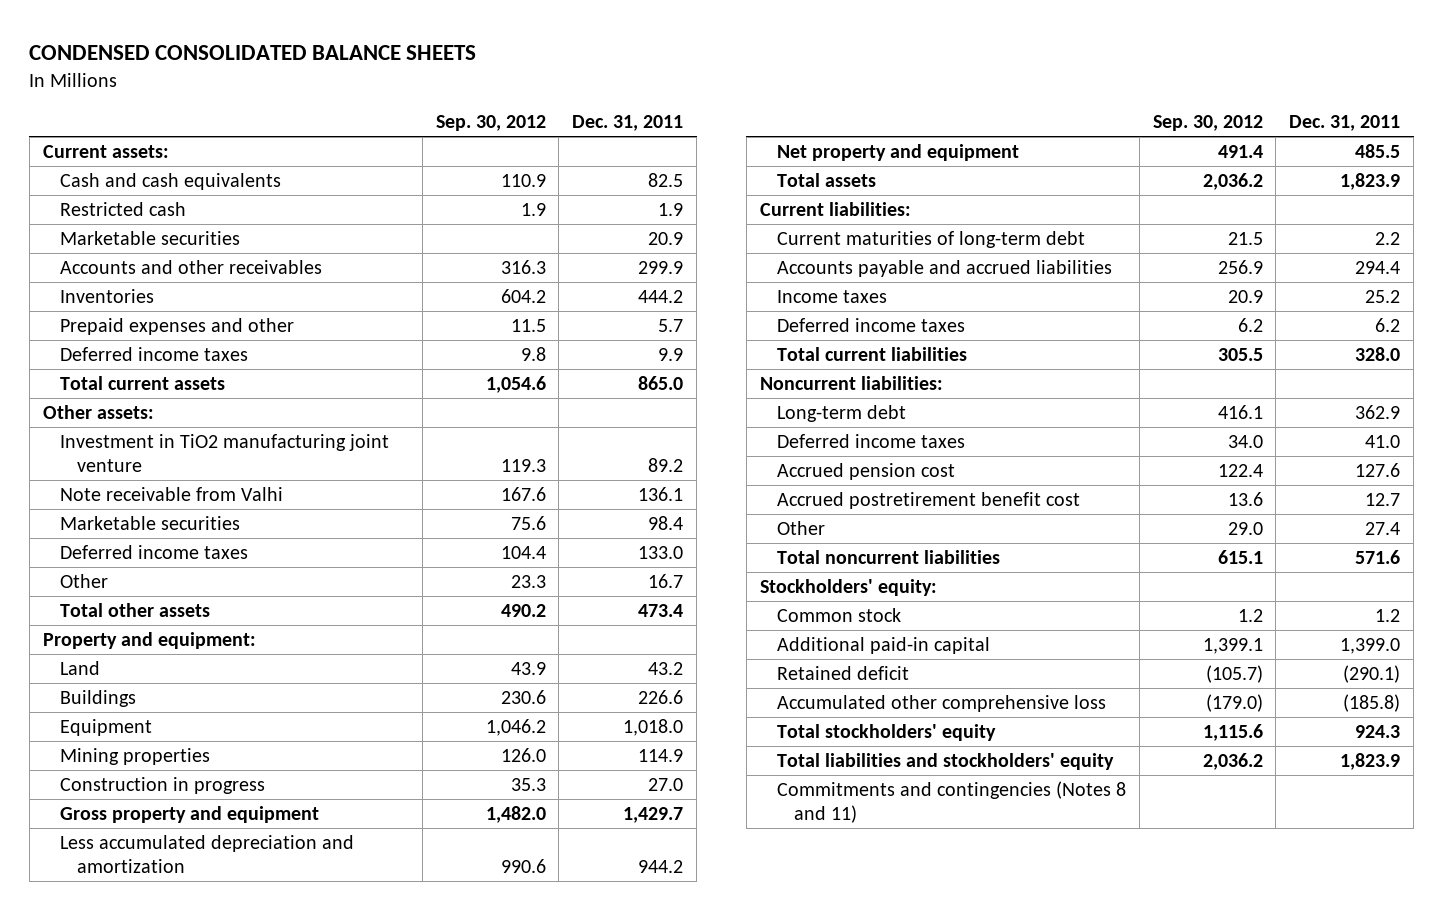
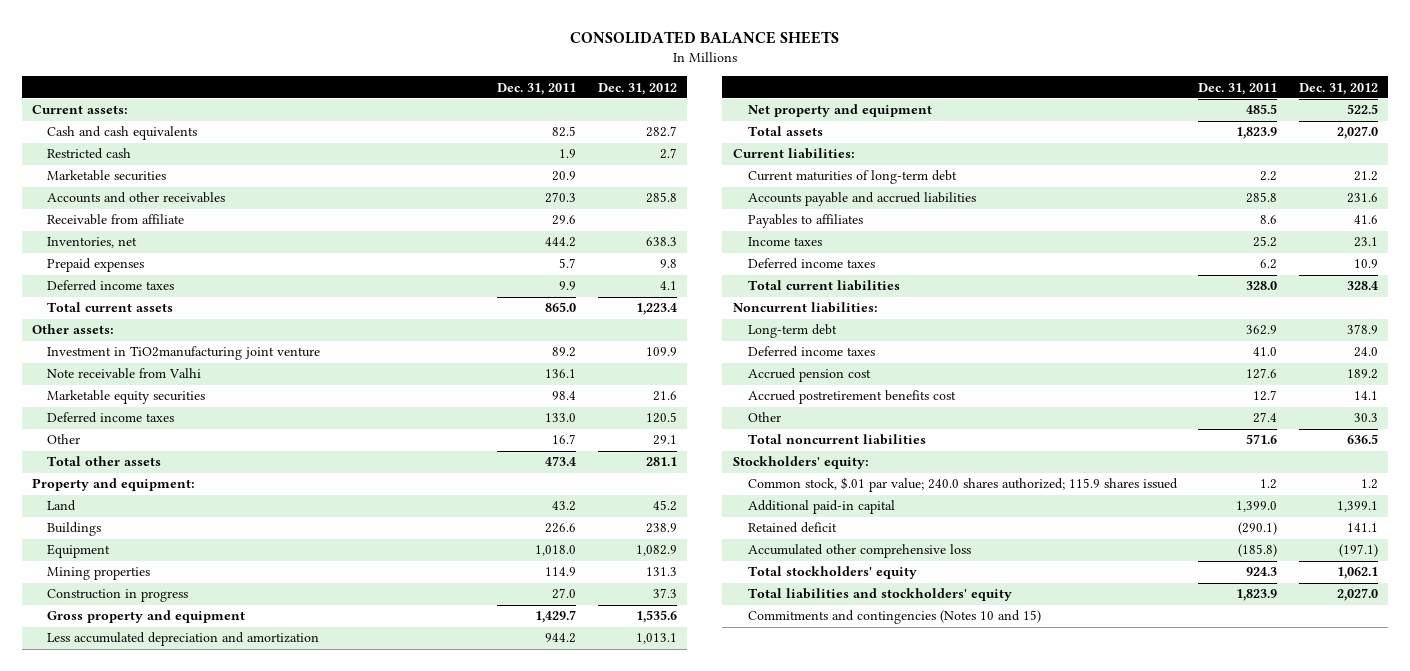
[29,45,477,61] CONDENSED CONSOLIDATED BALANCE SHEETS -> [569,31,839,45] CONSOLIDATED BALANCE SHEETS
[435,114,546,131] Sep. 30, 2012 -> none
none -> [597,82,677,95] Dec. 31, 2012
[638,261,684,275] 299.9 -> [545,192,577,204] 270.3
none -> [46,214,184,226] Receivable from affiliate
[59,289,154,304] Inventories -> [46,237,137,249] Inventories, net
[59,318,294,336] Prepaid expenses and other -> [46,258,144,273] Prepaid expenses
[59,434,389,473] Investment in TiO2 manufacturing joint venture -> [46,346,320,361] Investment in TiO2manufacturing joint venture
[59,516,240,531] Marketable securities -> [46,390,205,405] Marketable equity securities
[1355,261,1401,275] 294.4 -> [1246,192,1278,204] 285.8
none -> [747,214,863,229] Payables to affiliates
[776,492,1080,510] Accrued postretirement benefit cost -> [747,390,956,405] Accrued postretirement benefits cost
[776,608,901,623] Common stock -> [747,477,1178,493] Common stock, $.01 par value; 240.0 shares authorized; 115.9 shares issued
[776,781,1126,824] Commitments and contingencies (Notes 8 and 11) -> [747,610,1041,625] Commitments and contingencies (Notes 10 and 15)

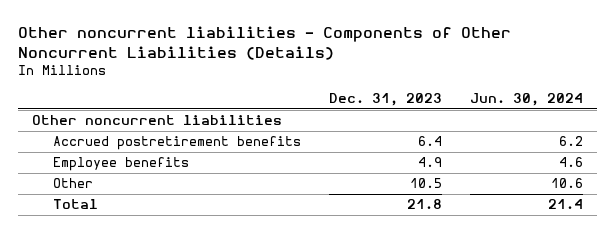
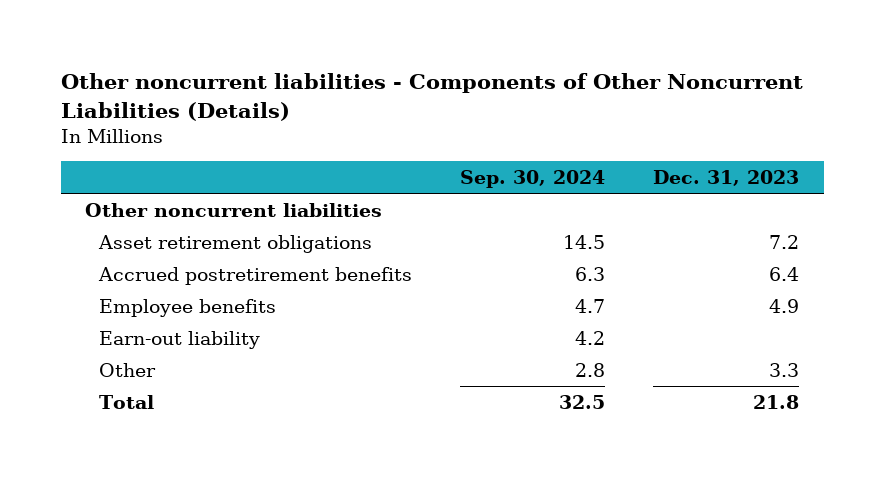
[469,93,583,107] Jun. 30, 2024 -> none
none -> [460,169,606,188] Sep. 30, 2024
none -> [97,234,372,253] Asset retirement obligations
none -> [98,330,260,349] Earn-out liability
[409,178,442,189] 10.5 -> [769,362,800,377] 3.3

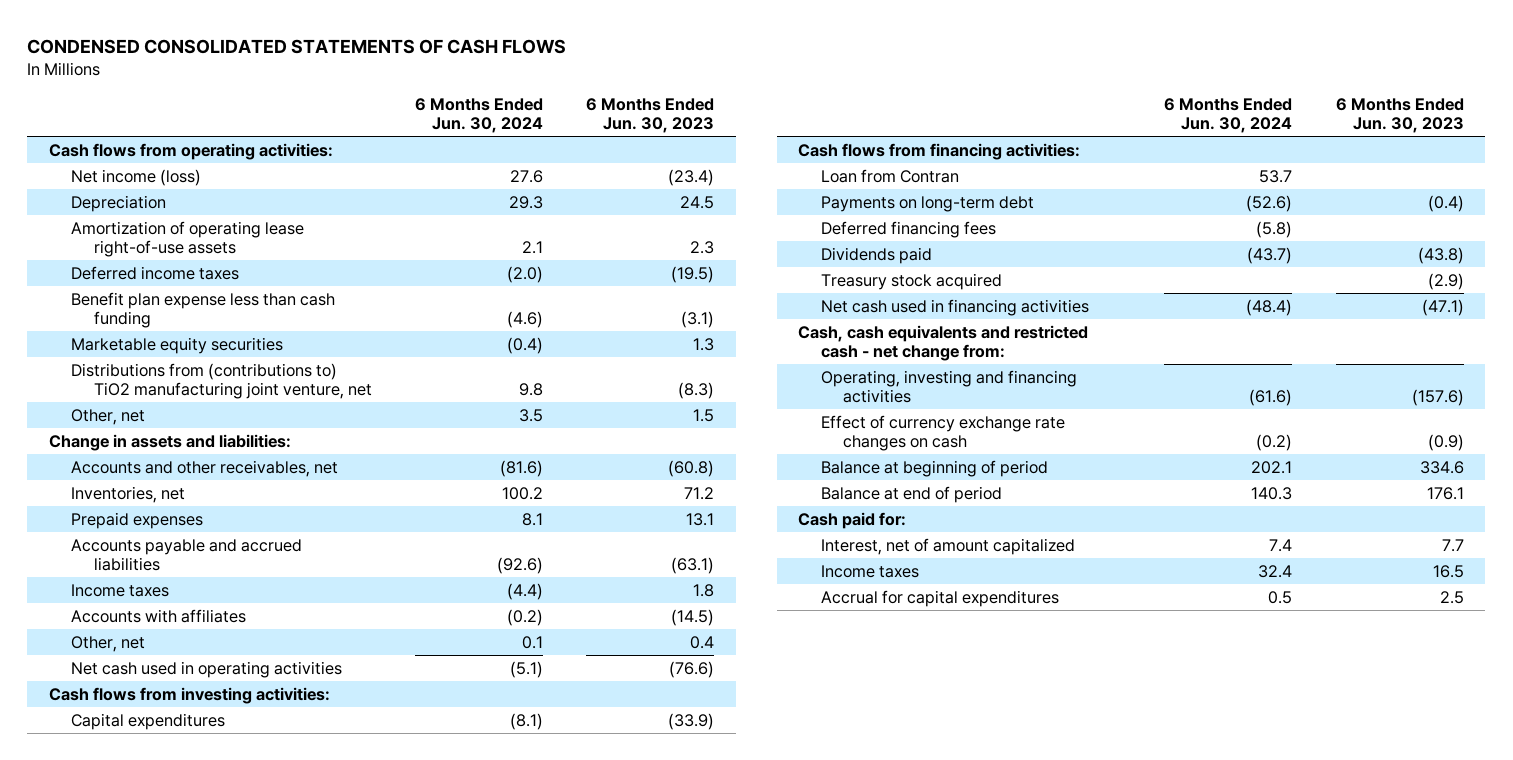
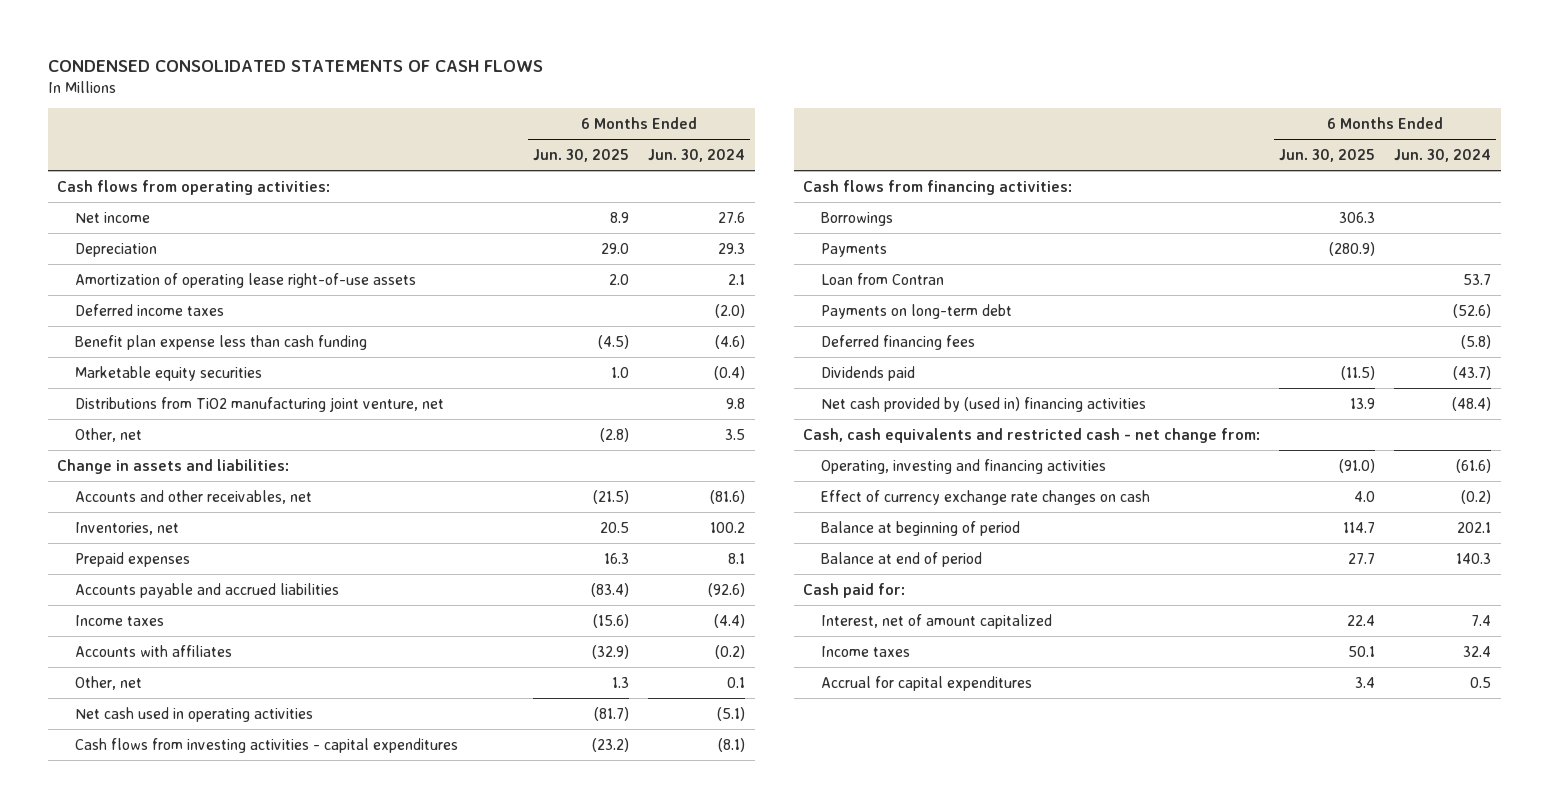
[586,97,715,134] 6 Months Ended Jun. 30, 2023 -> none
none -> [533,148,630,162] Jun. 30, 2025
[71,168,202,186] Net income (loss) -> [75,211,151,223] Net income
[71,362,372,400] Distributions from (contributions to) TiO2 manufacturing joint venture, net -> [75,396,445,412] Distributions from TiO2 manufacturing joint venture, net
[49,686,331,704] Cash flows from investing activities: -> none
[71,712,226,730] Capital expenditures -> [75,737,459,753] Cash flows from investing activities - capital expenditures
none -> [820,211,893,226] Borrowings
none -> [820,242,887,257] Payments
[820,272,1002,290] Treasury stock acquired -> none
[820,298,1089,316] Net cash used in financing activities -> [820,396,1146,412] Net cash provided by (used in) financing activities

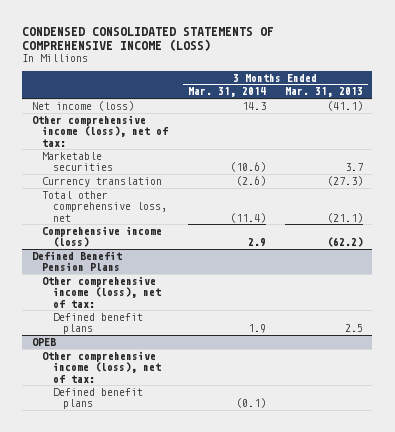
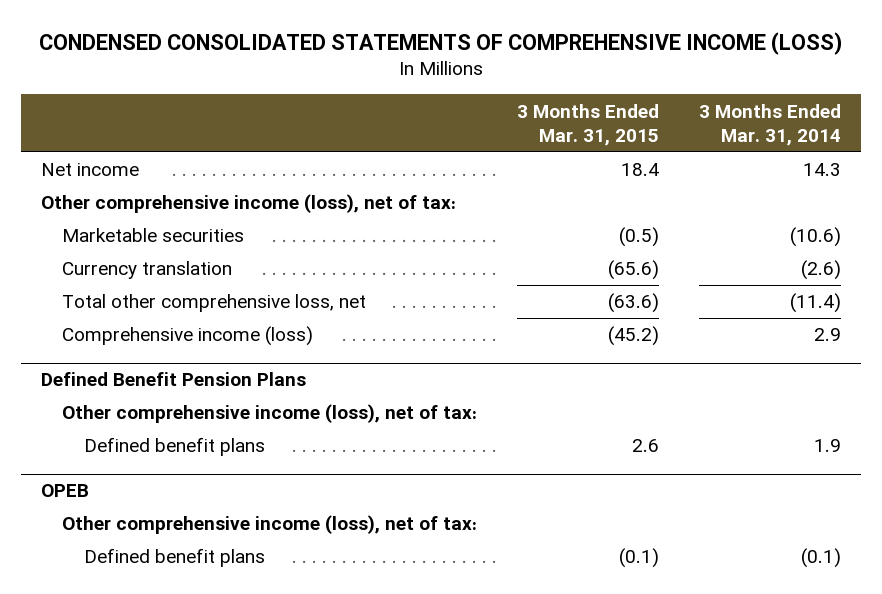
[284,87,363,98] Mar. 31, 2013 -> none
none -> [517,103,660,147] 3 Months Ended Mar. 31, 2015
[32,101,135,112] Net income (loss) -> [40,163,139,177] Net income

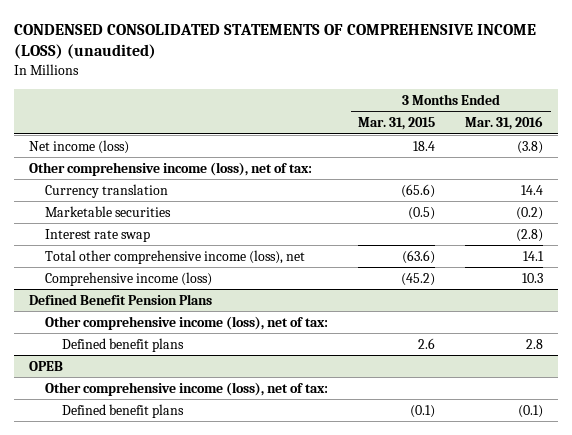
[39,31,843,55] CONDENSED CONSOLIDATED STATEMENTS OF COMPREHENSIVE INCOME (LOSS) -> [13,23,536,60] CONDENSED CONSOLIDATED STATEMENTS OF COMPREHENSIVE INCOME (LOSS) (unaudited)
[699,103,842,147] 3 Months Ended Mar. 31, 2014 -> none
none -> [465,116,544,131] Mar. 31, 2016
[40,163,139,177] Net income -> [28,139,129,154] Net income (loss)
[62,228,245,243] Marketable securities -> [45,205,172,217] Marketable securities
none -> [45,228,151,242] Interest rate swap
[62,294,367,313] Total other comprehensive loss, net -> [45,249,306,264] Total other comprehensive income (loss), net

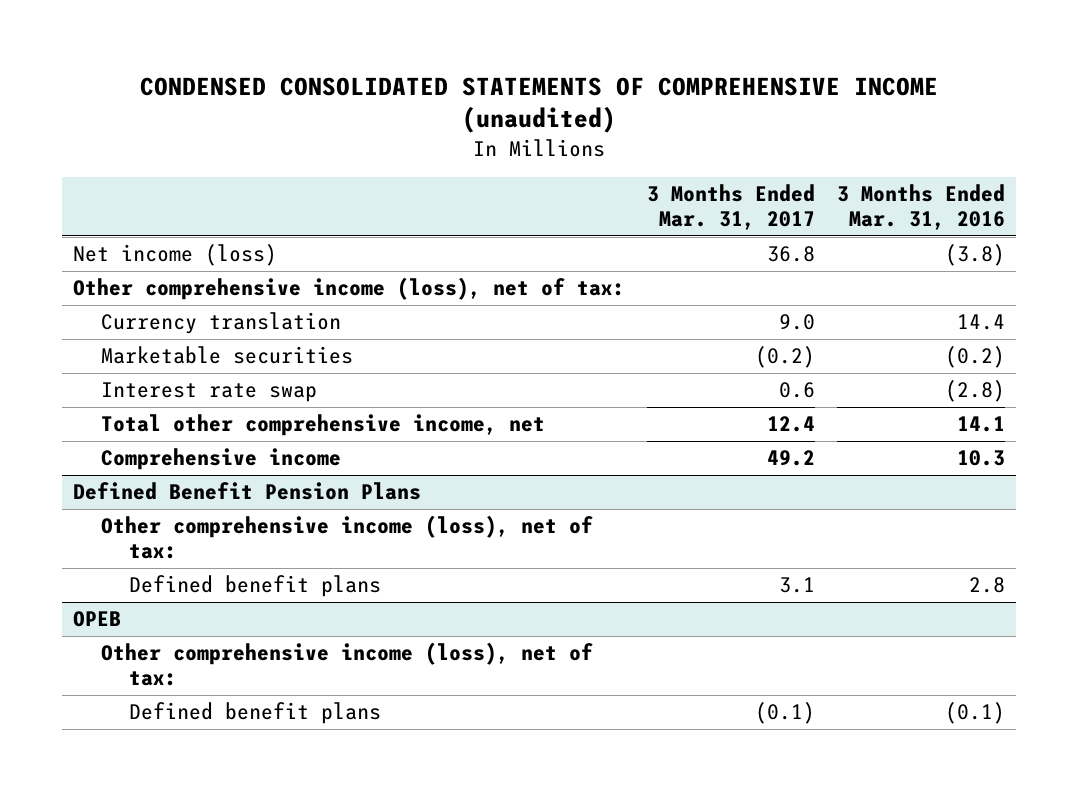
[13,23,536,60] CONDENSED CONSOLIDATED STATEMENTS OF COMPREHENSIVE INCOME (LOSS) (unaudited) -> [140,76,939,134] CONDENSED CONSOLIDATED STATEMENTS OF COMPREHENSIVE INCOME (unaudited)
[358,117,436,131] Mar. 31, 2015 -> none
none -> [647,184,816,231] 3 Months Ended Mar. 31, 2017
[45,249,306,264] Total other comprehensive income (loss), net -> [101,414,546,437] Total other comprehensive income, net
[45,271,213,286] Comprehensive income (loss) -> [101,448,342,471] Comprehensive income

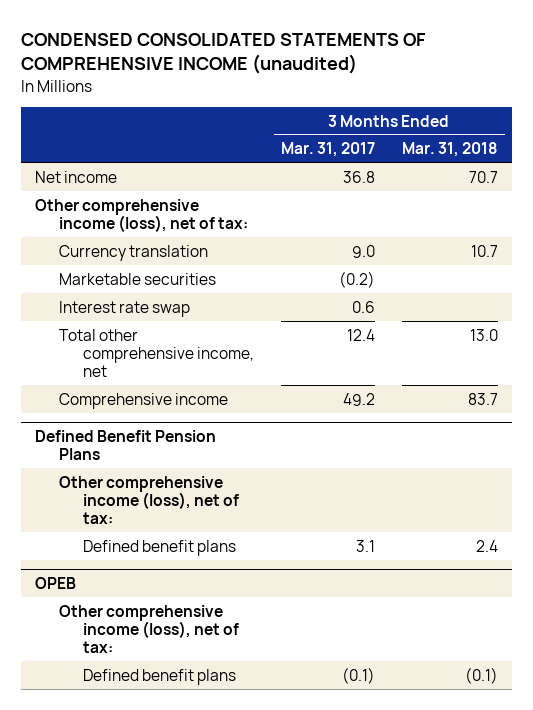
[837,184,1006,231] 3 Months Ended Mar. 31, 2016 -> none
none -> [402,142,499,158] Mar. 31, 2018
[72,244,277,267] Net income (loss) -> [35,170,118,183] Net income

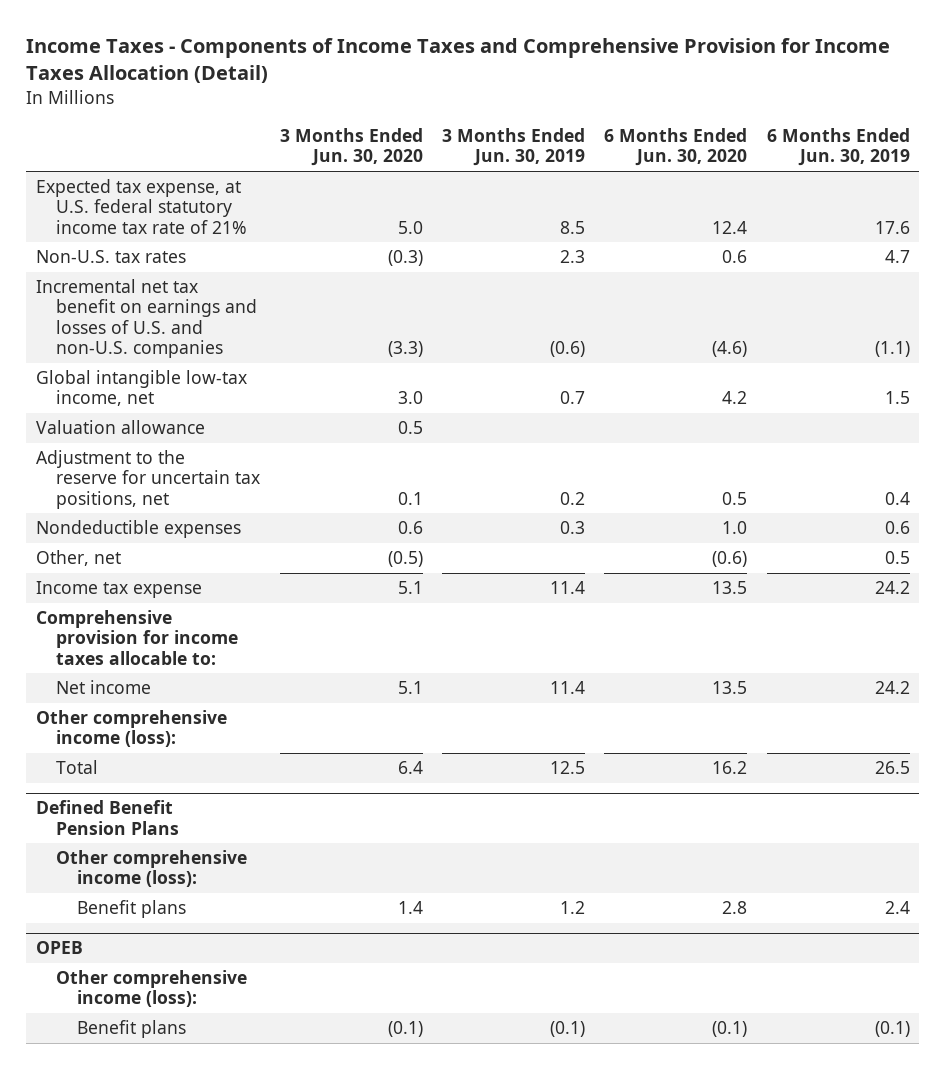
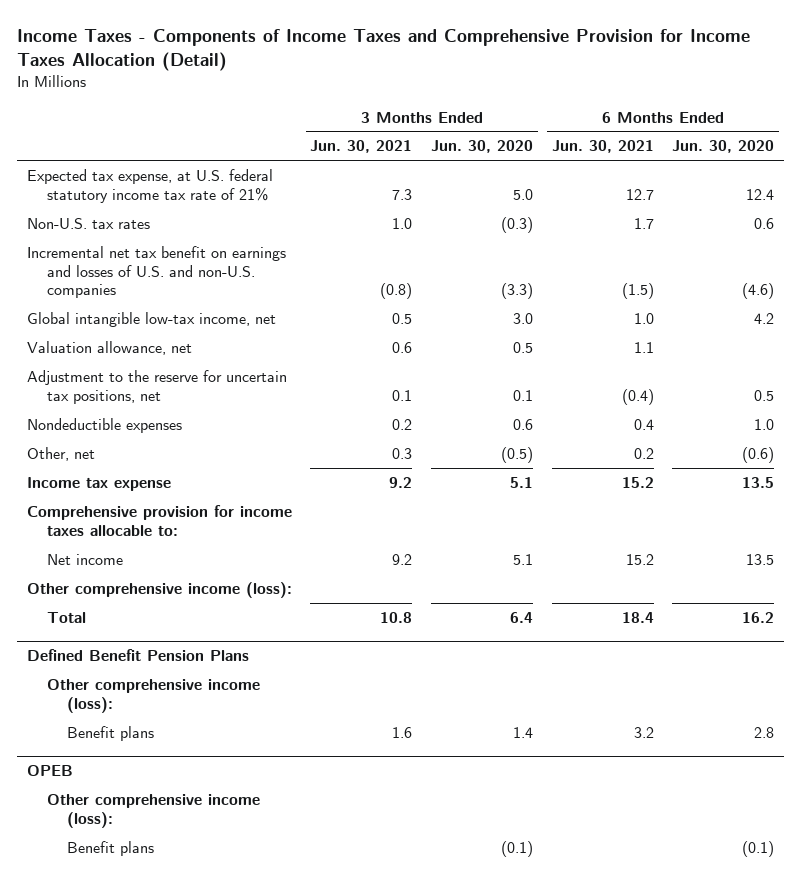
[442,128,586,167] 3 Months Ended Jun. 30, 2019 -> none
[766,128,910,167] 6 Months Ended Jun. 30, 2019 -> none
none -> [310,140,413,154] Jun. 30, 2021
none -> [551,140,654,154] Jun. 30, 2021
[36,420,206,435] Valuation allowance -> [26,340,192,355] Valuation allowance, net

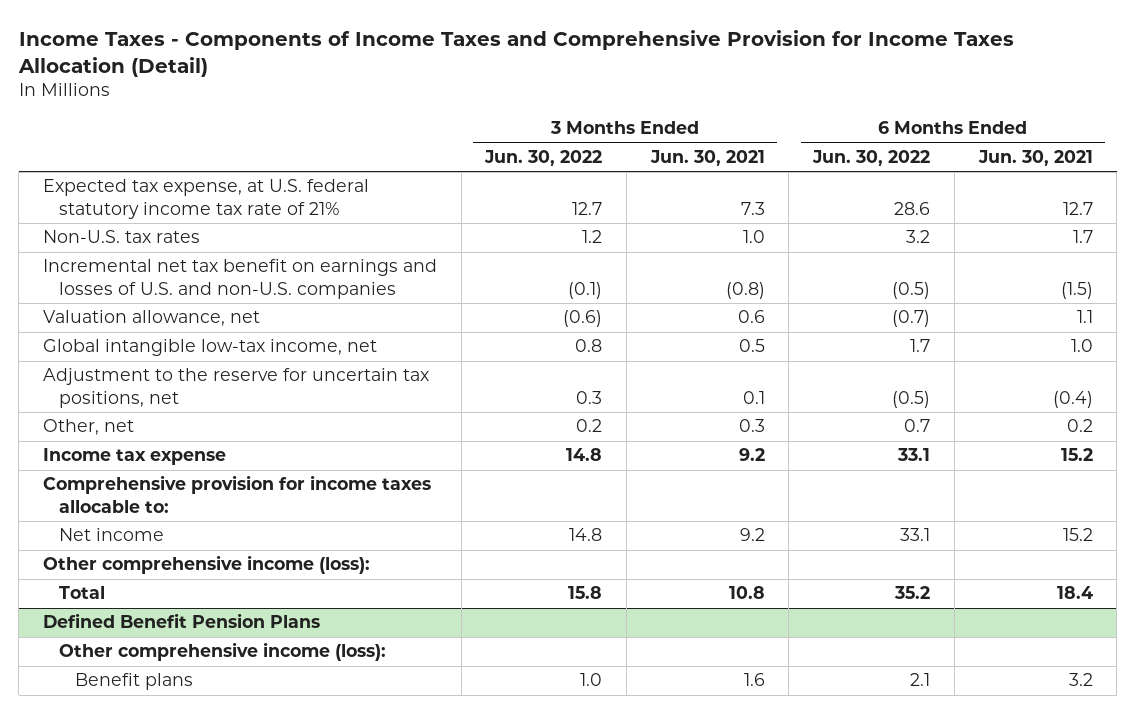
[431,140,534,154] Jun. 30, 2020 -> none
[672,140,775,154] Jun. 30, 2020 -> none
none -> [484,149,603,166] Jun. 30, 2022
none -> [812,149,931,166] Jun. 30, 2022
[26,311,276,327] Global intangible low-tax income, net -> [42,339,377,357] Global intangible low-tax income, net
[26,417,182,433] Nondeductible expenses -> none
[26,765,73,777] OPEB -> none
[47,793,261,828] Other comprehensive income (loss): -> none
[67,840,155,856] Benefit plans -> none

